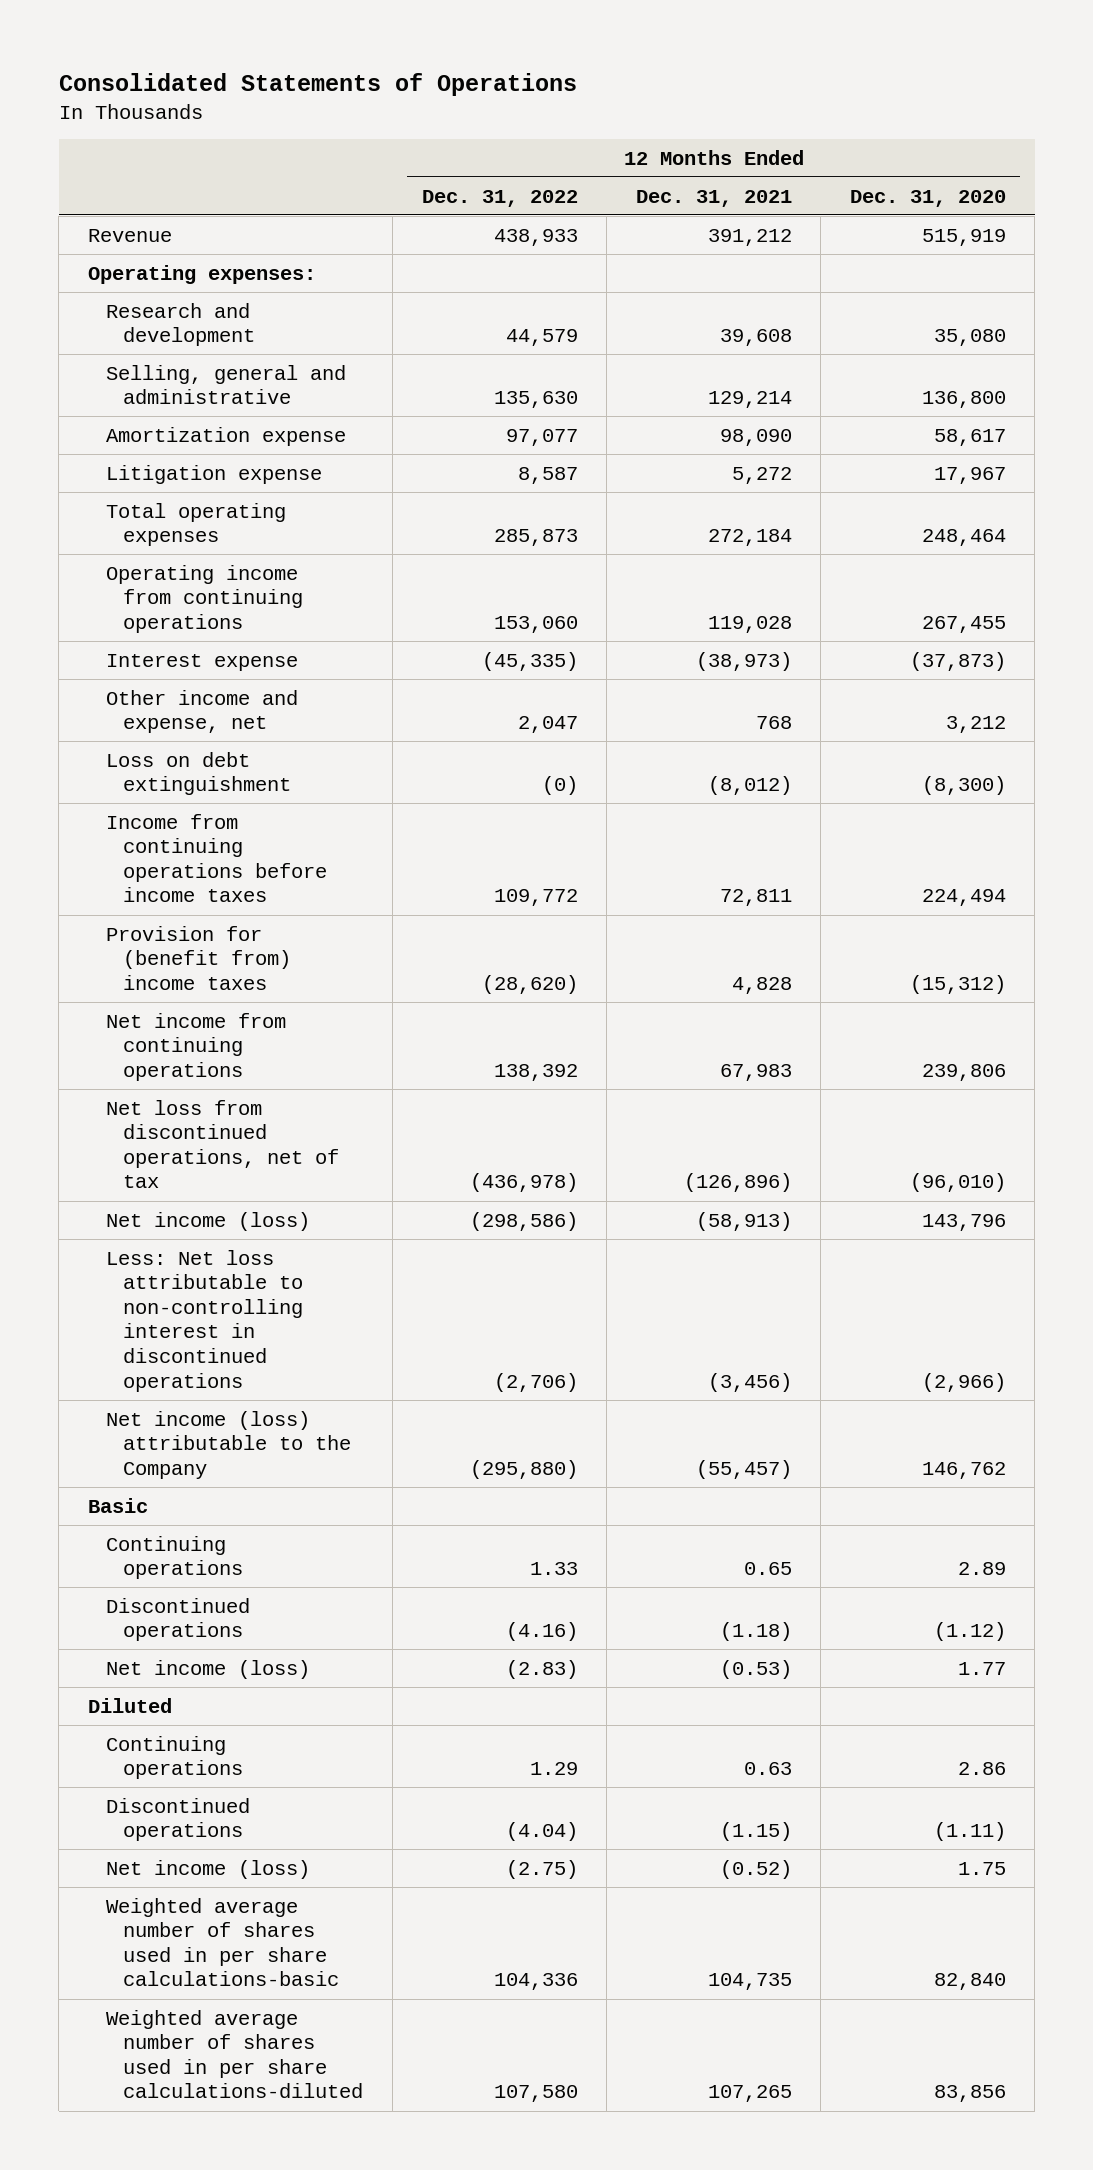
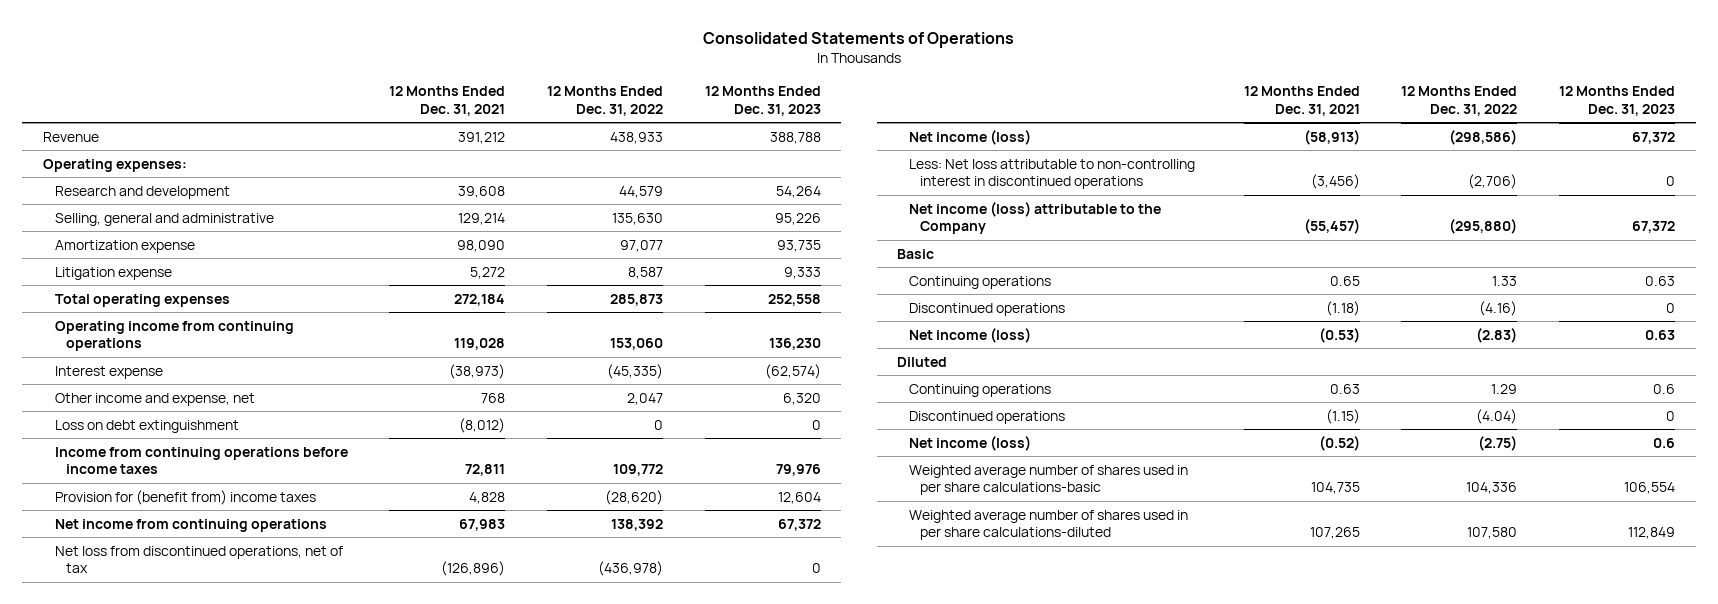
[849,189,1006,207] Dec. 31, 2020 -> none
none -> [704,85,821,116] 12 Months Ended Dec. 31, 2023
[541,776,578,796] (0) -> [653,419,663,430] 0

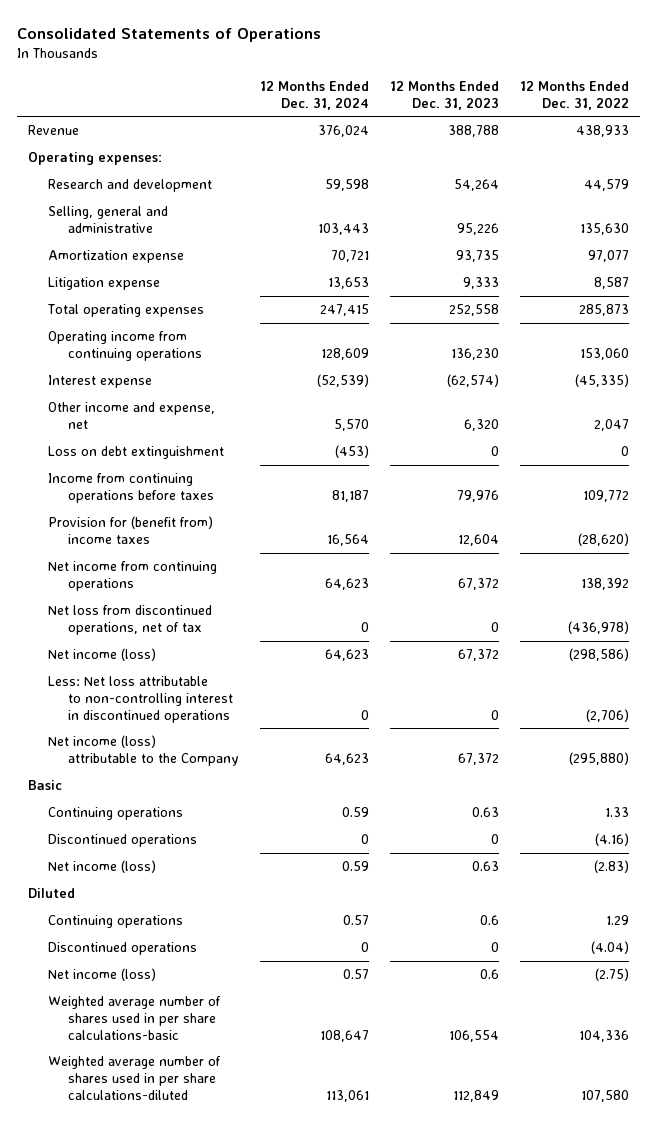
[389,85,506,116] 12 Months Ended Dec. 31, 2021 -> none
none -> [259,80,369,110] 12 Months Ended Dec. 31, 2024
[54,446,348,475] Income from continuing operations before income taxes -> [47,473,214,503] Income from continuing operations before taxes

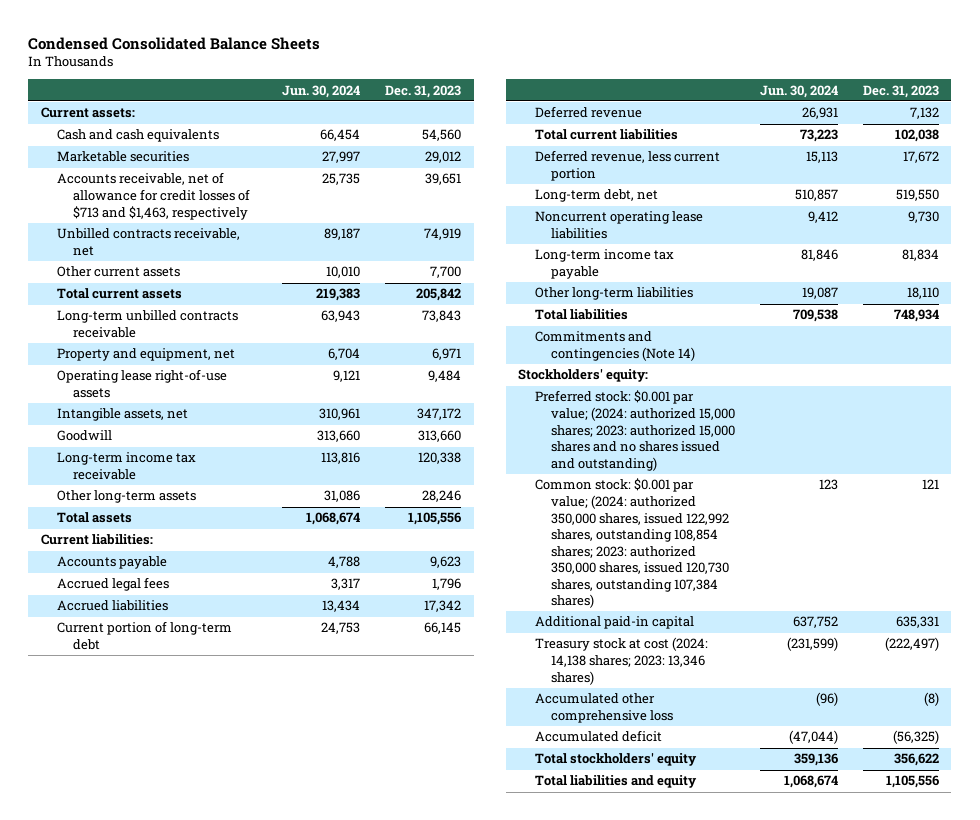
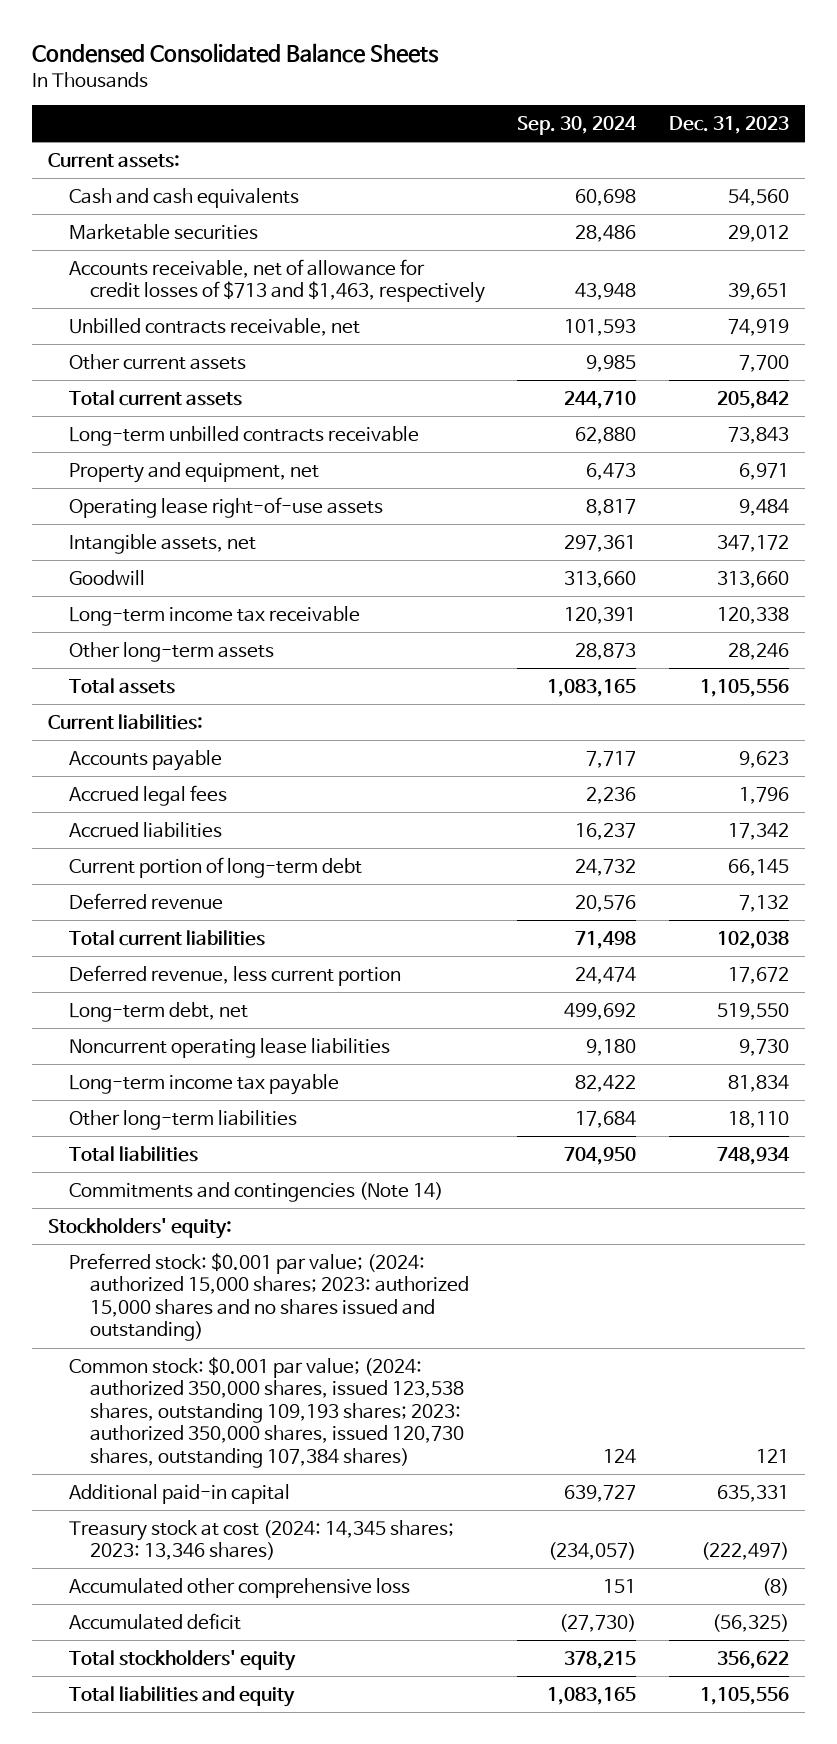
[282,84,361,98] Jun. 30, 2024 -> none
none -> [517,116,638,136] Sep. 30, 2024
[534,478,729,609] Common stock: $0.001 par value; (2024: authorized 350,000 shares, issued 122,992 shares, outstanding 108,854 shares; 2023: authorized 350,000 shares, issued 120,730 shares, outstanding 107,384 shares) -> [69,1356,464,1468] Common stock: $0.001 par value; (2024: authorized 350,000 shares, issued 123,538 shares, outstanding 109,193 shares; 2023: authorized 350,000 shares, issued 120,730 shares, outstanding 107,384 shares)
[534,637,708,685] Treasury stock at cost (2024: 14,138 shares; 2023: 13,346 shares) -> [69,1519,455,1561] Treasury stock at cost (2024: 14,345 shares; 2023: 13,346 shares)

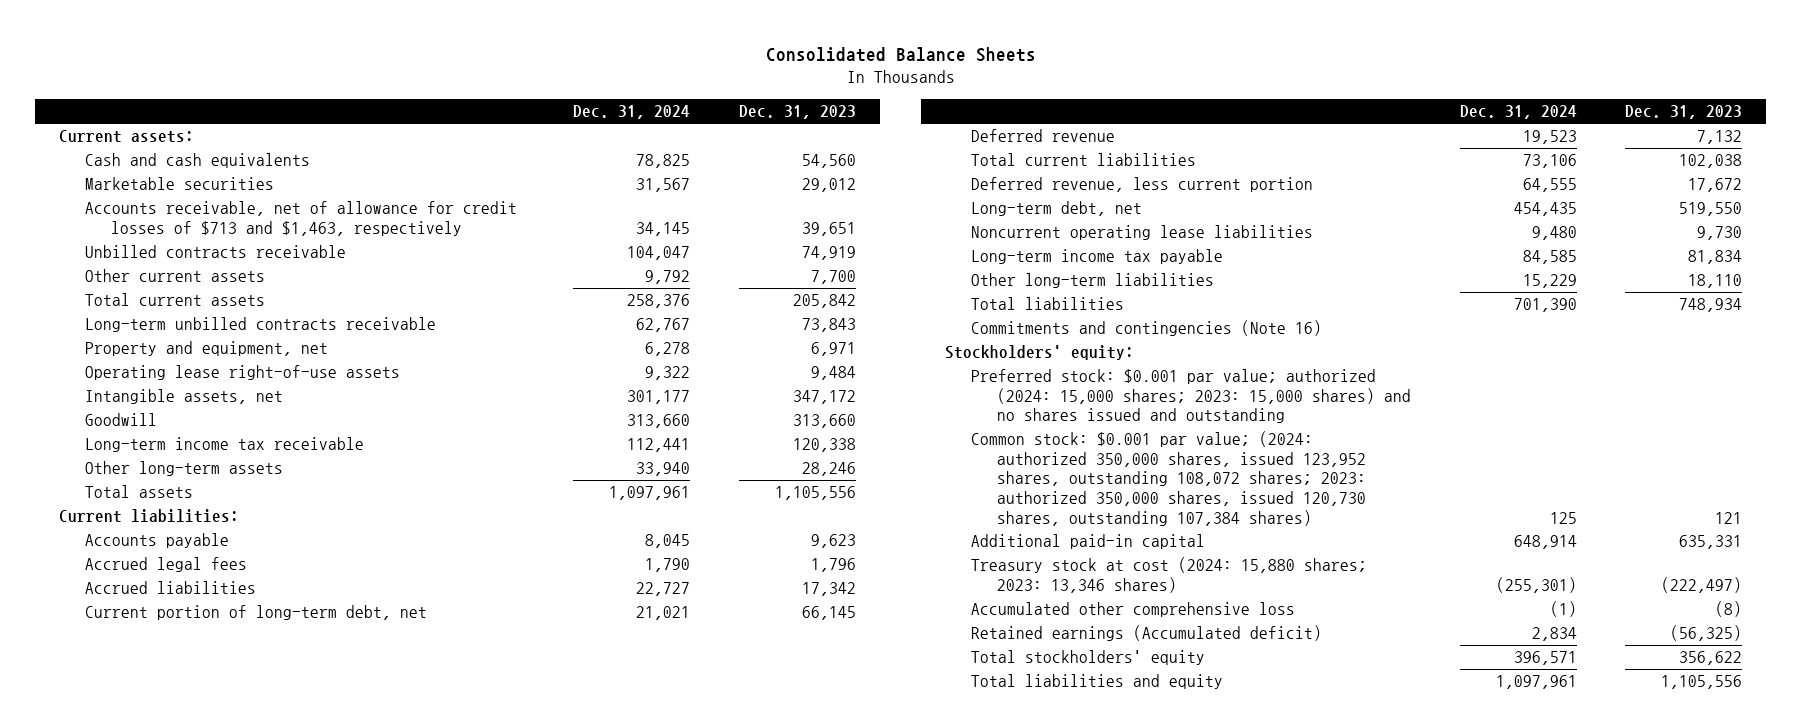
[32,43,440,64] Condensed Consolidated Balance Sheets -> [765,47,1036,63] Consolidated Balance Sheets
[517,116,638,136] Sep. 30, 2024 -> none
none -> [573,105,691,120] Dec. 31, 2024
[69,317,361,336] Unbilled contracts receivable, net -> [84,245,346,259] Unbilled contracts receivable
[69,856,363,878] Current portion of long-term debt -> [84,605,427,621] Current portion of long-term debt, net
[69,1181,444,1202] Commitments and contingencies (Note 14) -> [971,320,1323,337] Commitments and contingencies (Note 16)
[69,1252,469,1342] Preferred stock: $0.001 par value; (2024: authorized 15,000 shares; 2023: authorized 15,000 shares and no shares issued and outstanding) -> [971,369,1411,424] Preferred stock: $0.001 par value; authorized (2024: 15,000 shares; 2023: 15,000 shares) and no shares issued and outstanding
[69,1356,464,1468] Common stock: $0.001 par value; (2024: authorized 350,000 shares, issued 123,538 shares, outstanding 109,193 shares; 2023: authorized 350,000 shares, issued 120,730 shares, outstanding 107,384 shares) -> [971,431,1366,526] Common stock: $0.001 par value; (2024: authorized 350,000 shares, issued 123,952 shares, outstanding 108,072 shares; 2023: authorized 350,000 shares, issued 120,730 shares, outstanding 107,384 shares)
[69,1519,455,1561] Treasury stock at cost (2024: 14,345 shares; 2023: 13,346 shares) -> [971,557,1368,593] Treasury stock at cost (2024: 15,880 shares; 2023: 13,346 shares)
[69,1612,242,1630] Accumulated deficit -> [971,625,1323,642] Retained earnings (Accumulated deficit)

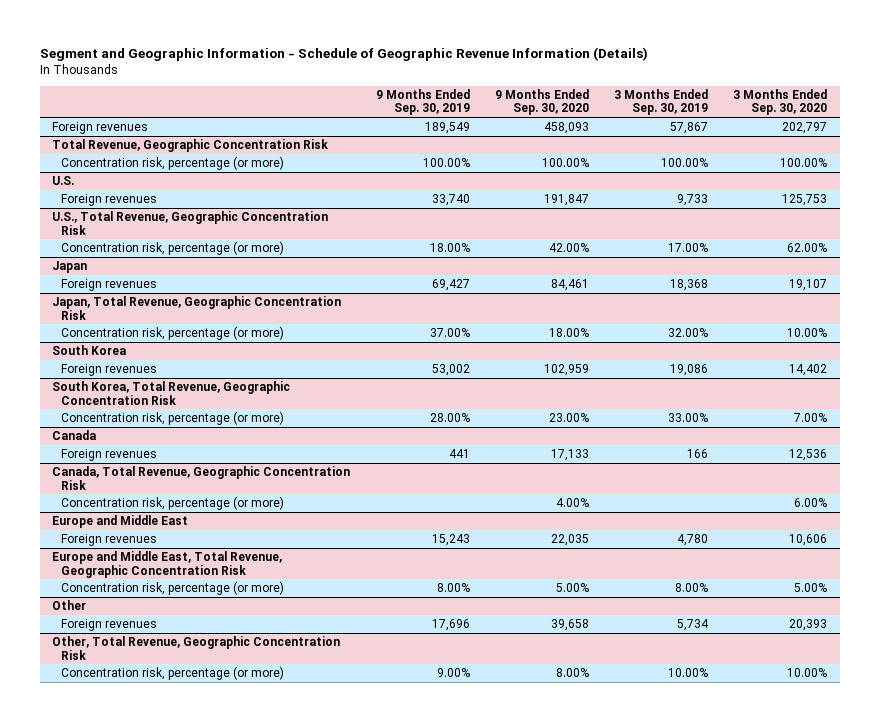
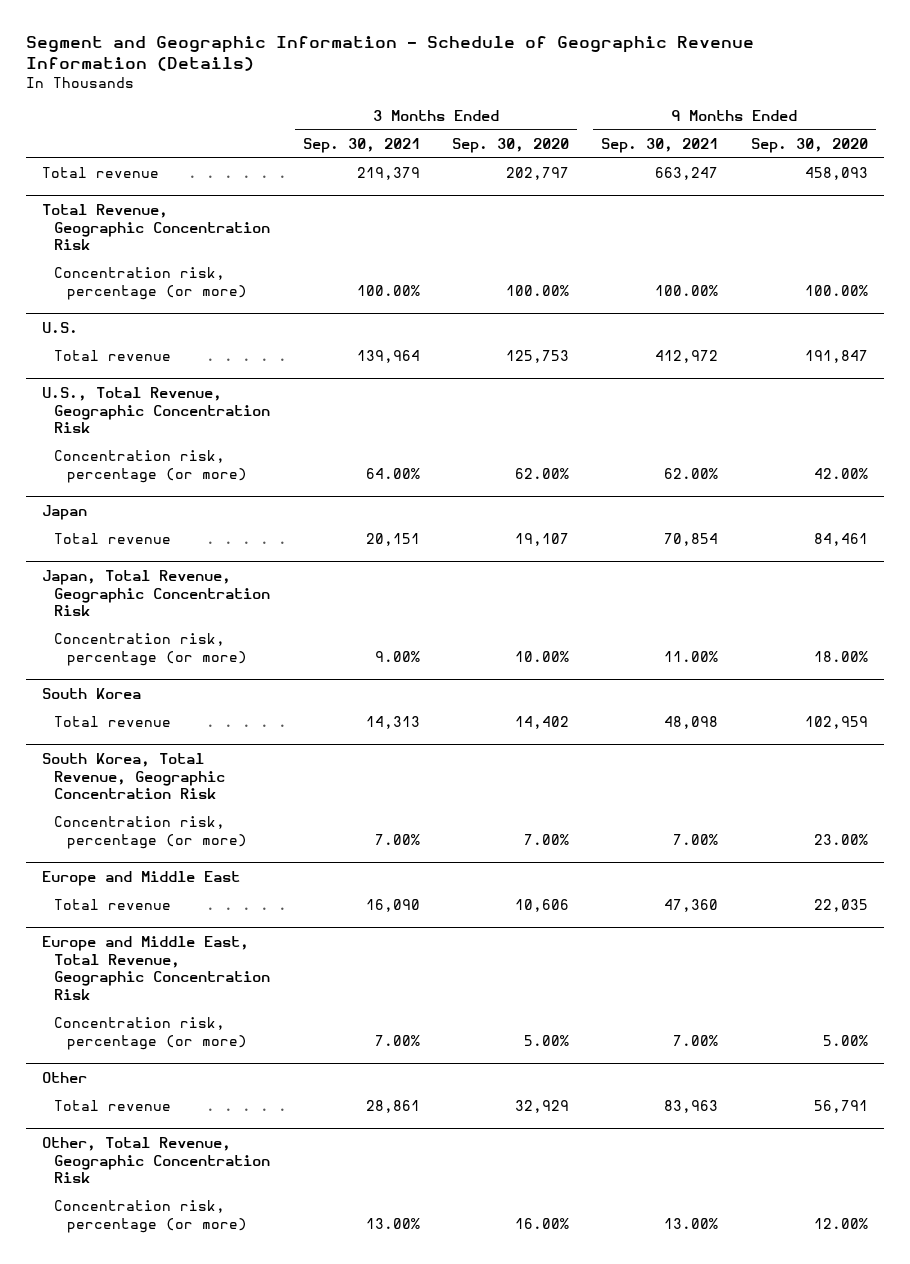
[375,88,470,116] 9 Months Ended Sep. 30, 2019 -> none
[614,88,709,116] 3 Months Ended Sep. 30, 2019 -> none
none -> [302,138,420,154] Sep. 30, 2021
none -> [601,138,719,154] Sep. 30, 2021
[52,121,149,134] Foreign revenues -> [42,167,160,179] Total revenue
[61,193,158,206] Foreign revenues -> [54,350,172,362] Total revenue
[61,278,158,291] Foreign revenues -> [54,533,172,545] Total revenue
[61,363,158,376] Foreign revenues -> [54,716,172,728] Total revenue
[52,429,97,440] Canada -> none
[61,448,158,461] Foreign revenues -> none
[52,465,351,490] Canada, Total Revenue, Geographic Concentration Risk -> none
[61,495,285,510] Concentration risk, percentage (or more) -> none
[61,533,158,546] Foreign revenues -> [54,899,172,911] Total revenue
[61,618,158,631] Foreign revenues -> none
none -> [54,1100,172,1112] Total revenue
[555,667,589,677] 8.00% -> [813,1217,868,1229] 12.00%
[787,667,828,677] 10.00% -> [515,1217,570,1229] 16.00%

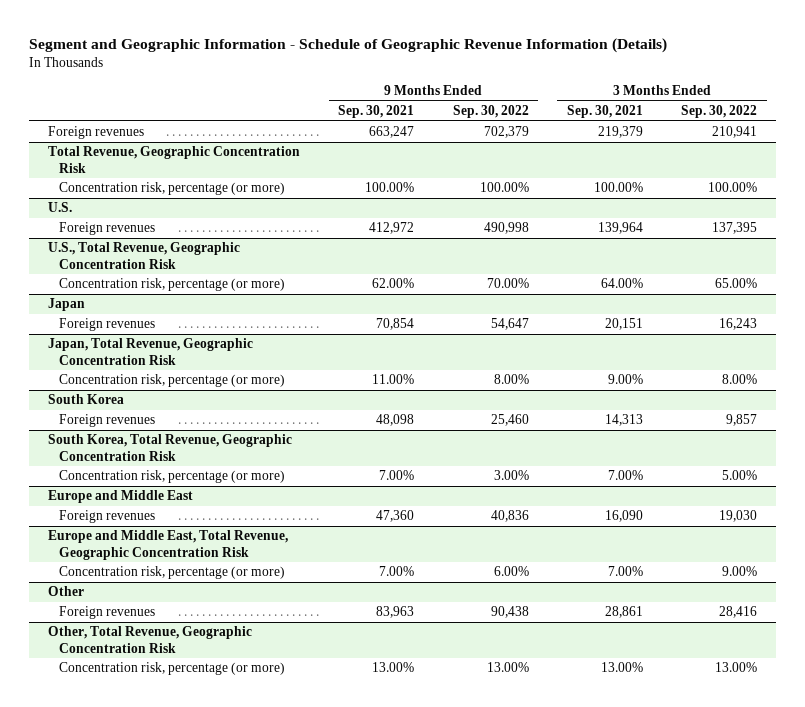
[452,138,570,154] Sep. 30, 2020 -> none
[750,138,868,154] Sep. 30, 2020 -> none
none -> [452,104,529,118] Sep. 30, 2022
none -> [681,104,758,118] Sep. 30, 2022
[42,167,160,179] Total revenue -> [47,126,144,140] Foreign revenues
[54,350,172,362] Total revenue -> [58,222,155,236] Foreign revenues
[54,533,172,545] Total revenue -> [58,318,155,332] Foreign revenues
[54,716,172,728] Total revenue -> [58,414,155,428] Foreign revenues
[54,899,172,911] Total revenue -> [58,510,155,524] Foreign revenues
[54,1100,172,1112] Total revenue -> [58,606,155,620] Foreign revenues

